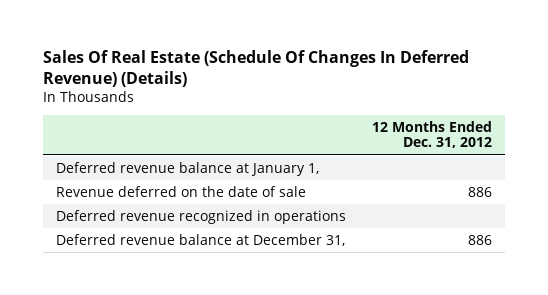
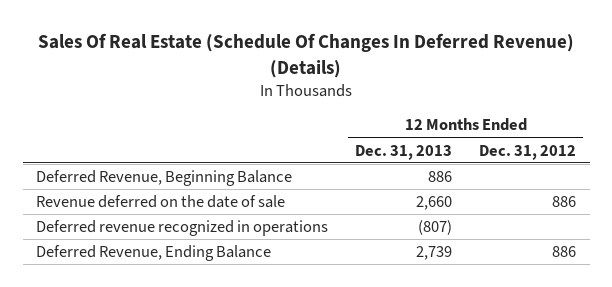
none -> [355,144,453,160] Dec. 31, 2013
[55,161,319,176] Deferred revenue balance at January 1, -> [36,170,293,187] Deferred Revenue, Beginning Balance
[55,233,345,246] Deferred revenue balance at December 31, -> [36,245,272,262] Deferred Revenue, Ending Balance

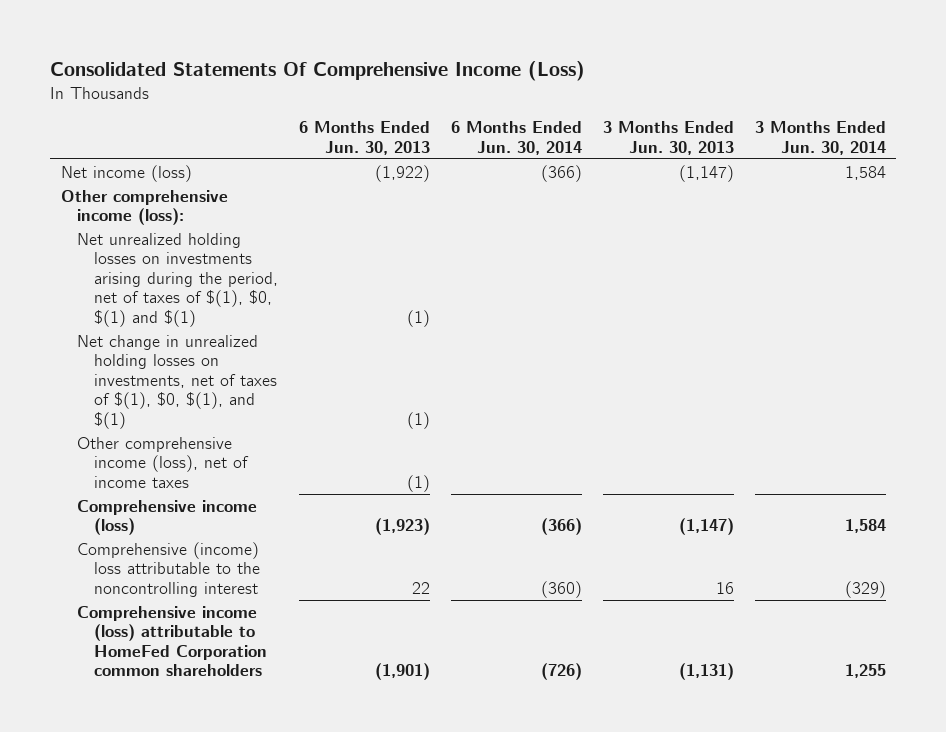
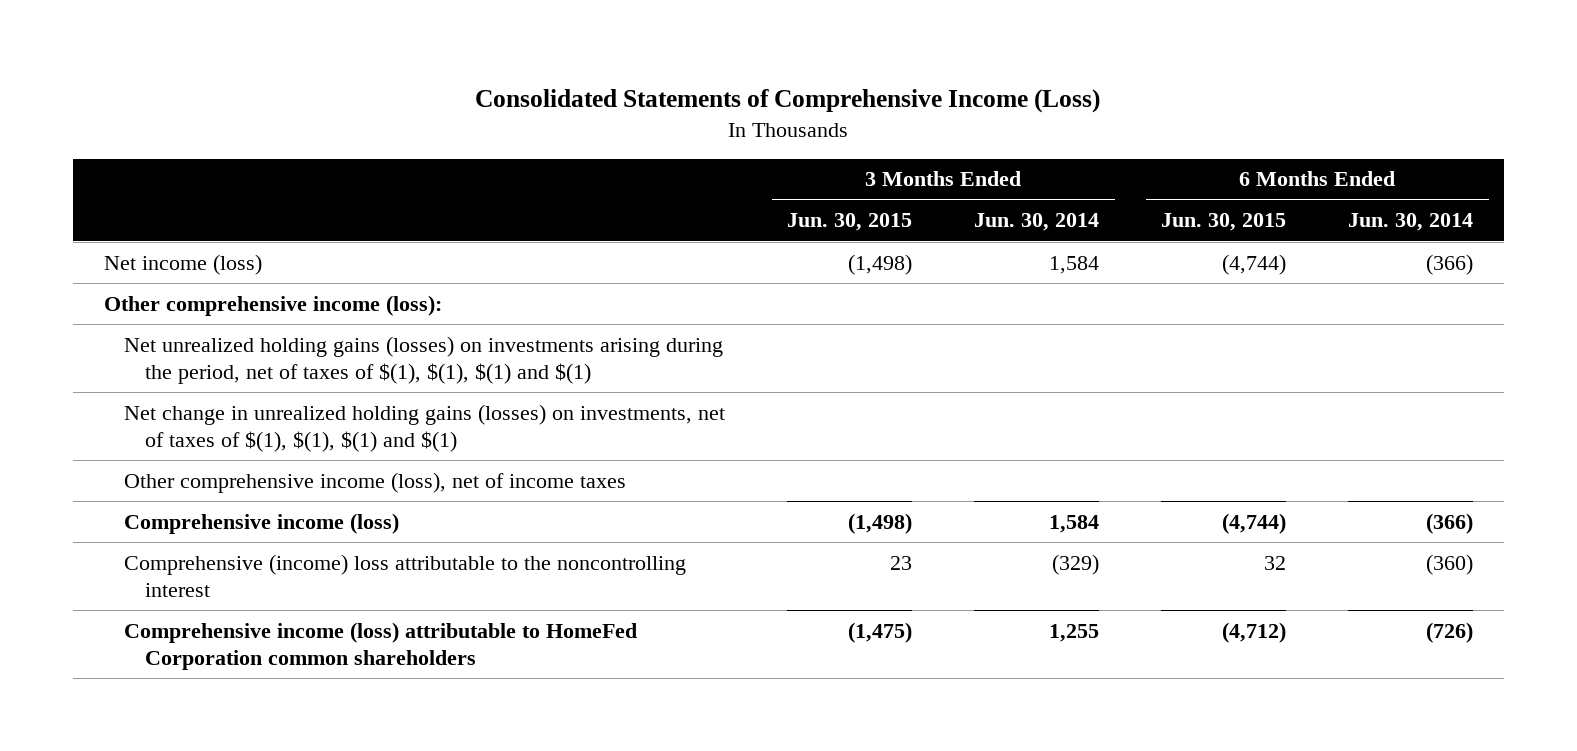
[50,61,586,82] Consolidated Statements Of Comprehensive Income (Loss) -> [475,88,1101,113] Consolidated Statements of Comprehensive Income (Loss)
[298,121,430,155] 6 Months Ended Jun. 30, 2013 -> none
[602,121,734,155] 3 Months Ended Jun. 30, 2013 -> none
none -> [787,213,913,232] Jun. 30, 2015
none -> [1161,213,1287,232] Jun. 30, 2015
[77,232,278,327] Net unrealized holding losses on investments arising during the period, net of taxes of $(1), $0, $(1) and $(1) -> [124,335,724,384] Net unrealized holding gains (losses) on investments arising during the period, net of taxes of $(1), $(1), $(1) and $(1)
[77,334,277,429] Net change in unrealized holding losses on investments, net of taxes of $(1), $0, $(1), and $(1) -> [124,403,726,452] Net change in unrealized holding gains (losses) on investments, net of taxes of $(1), $(1), $(1) and $(1)

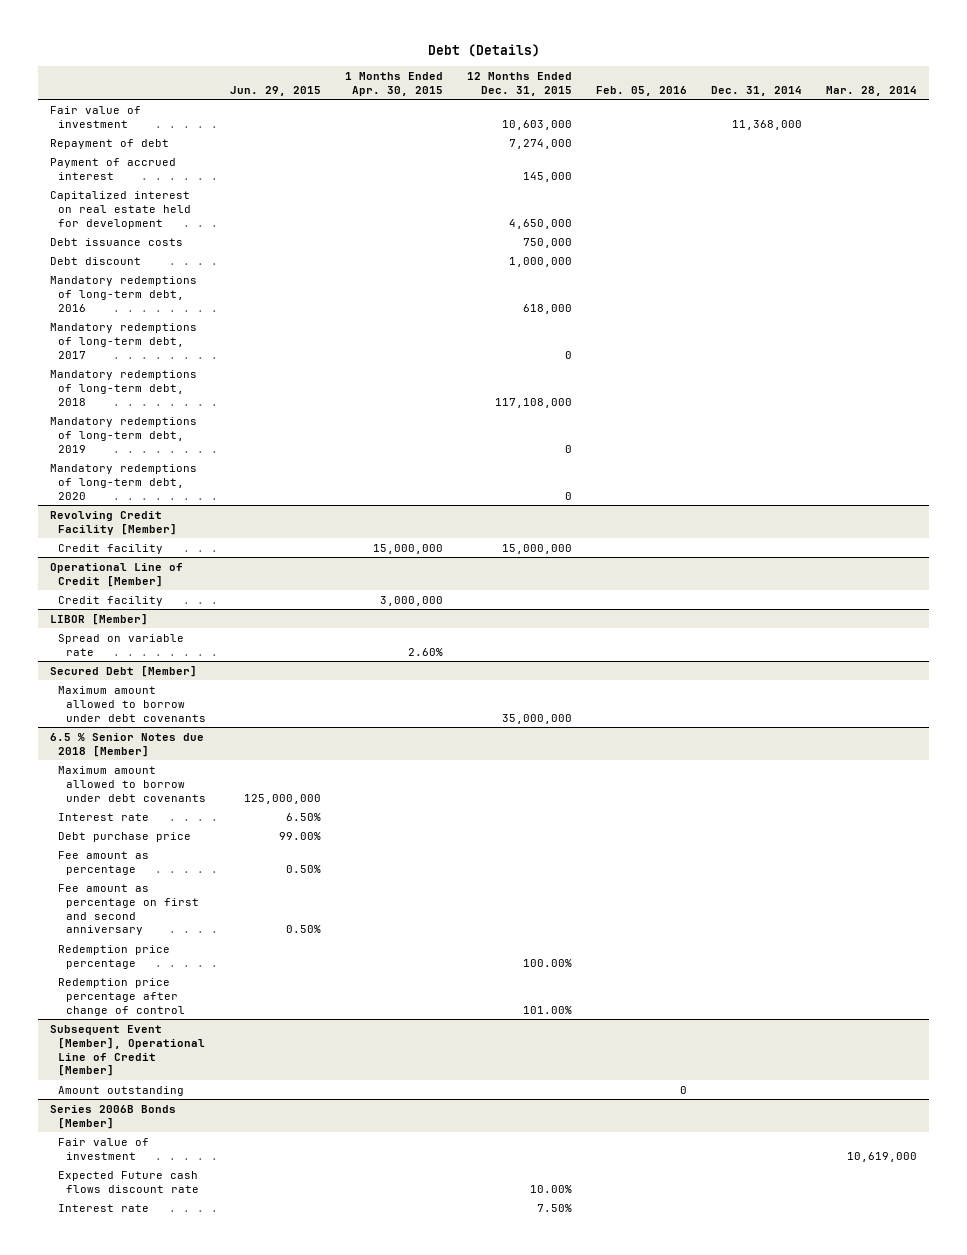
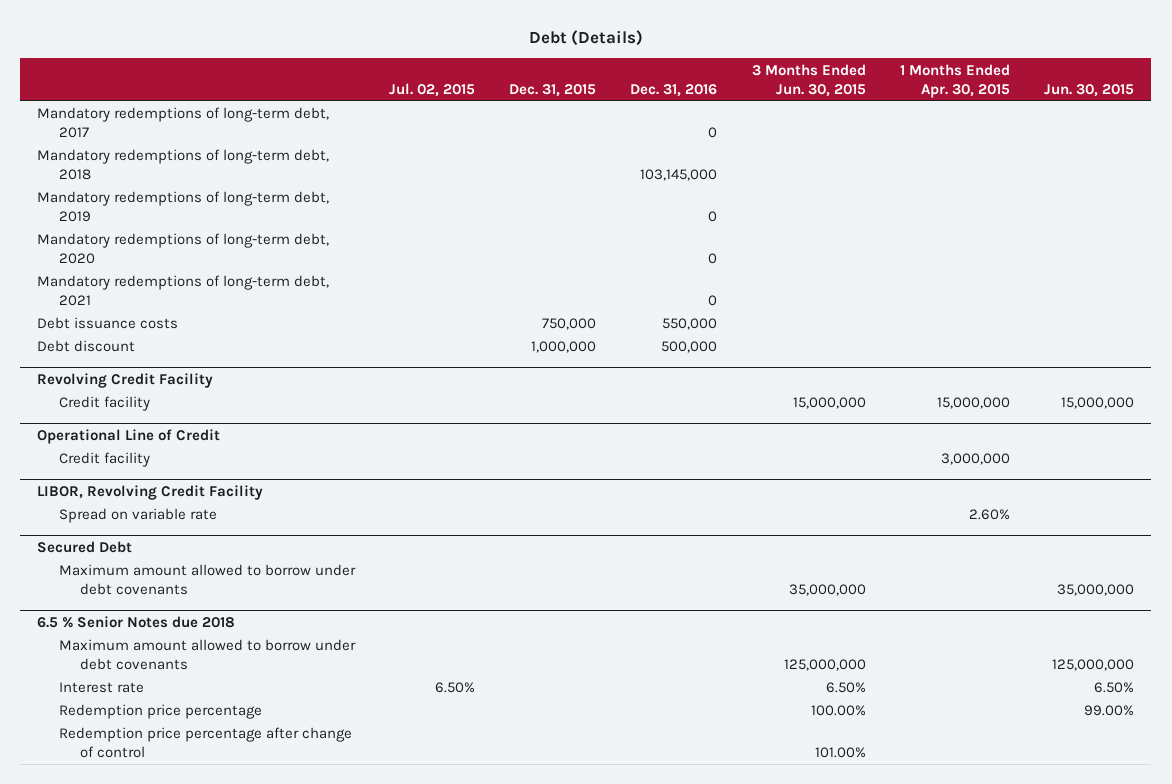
[229,85,321,96] Jun. 29, 2015 -> none
[466,71,572,96] 12 Months Ended Dec. 31, 2015 -> none
[596,85,688,96] Feb. 05, 2016 -> none
[711,85,803,96] Dec. 31, 2014 -> none
[826,85,918,96] Mar. 28, 2014 -> none
none -> [388,82,475,97] Jul. 02, 2015
none -> [509,83,597,97] Dec. 31, 2015
none -> [630,83,718,97] Dec. 31, 2016
none -> [751,63,866,97] 3 Months Ended Jun. 30, 2015
none -> [1044,83,1135,97] Jun. 30, 2015
[49,105,141,128] Fair value of investment -> none
[49,138,169,149] Repayment of debt -> none
[49,157,176,180] Payment of accrued interest -> none
[49,190,191,229] Capitalized interest on real estate held for development -> none
[49,275,197,312] Mandatory redemptions of long-term debt, 2016 -> none
none -> [37,275,330,307] Mandatory redemptions of long-term debt, 2021
[49,237,183,246] Debt issuance costs -> [37,317,179,330] Debt issuance costs
[49,256,141,265] Debt discount -> [37,340,136,353] Debt discount
[49,510,177,535] Revolving Credit Facility [Member] -> [37,372,214,388] Revolving Credit Facility
[49,562,183,587] Operational Line of Credit [Member] -> [37,428,221,444] Operational Line of Credit
[49,613,148,625] LIBOR [Member] -> [37,484,264,500] LIBOR, Revolving Credit Facility
[49,665,197,677] Secured Debt [Member] -> [37,540,133,553] Secured Debt
[49,732,204,757] 6.5 % Senior Notes due 2018 [Member] -> [37,615,236,628] 6.5 % Senior Notes due 2018
[57,831,191,842] Debt purchase price -> none
[57,850,149,875] Fee amount as percentage -> none
[57,883,199,936] Fee amount as percentage on first and second anniversary -> none
[49,1024,205,1077] Subsequent Event [Member], Operational Line of Credit [Member] -> none
[57,1085,184,1096] Amount outstanding -> none
[49,1104,176,1129] Series 2006B Bonds [Member] -> none
[57,1137,149,1160] Fair value of investment -> none
[57,1170,199,1193] Expected Future cash flows discount rate -> none
[57,1203,149,1212] Interest rate -> none

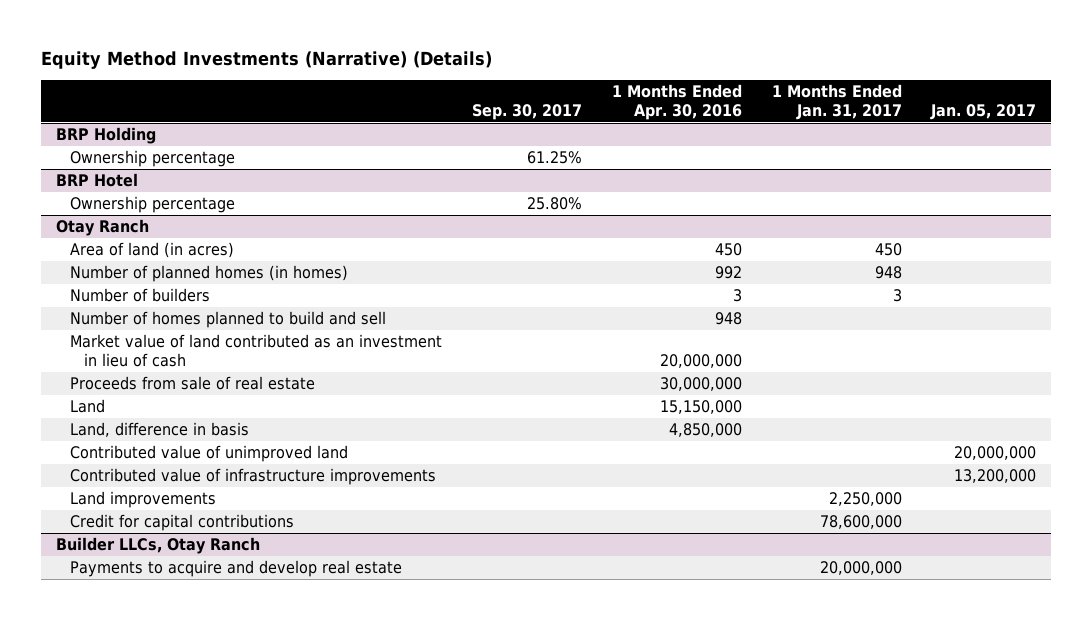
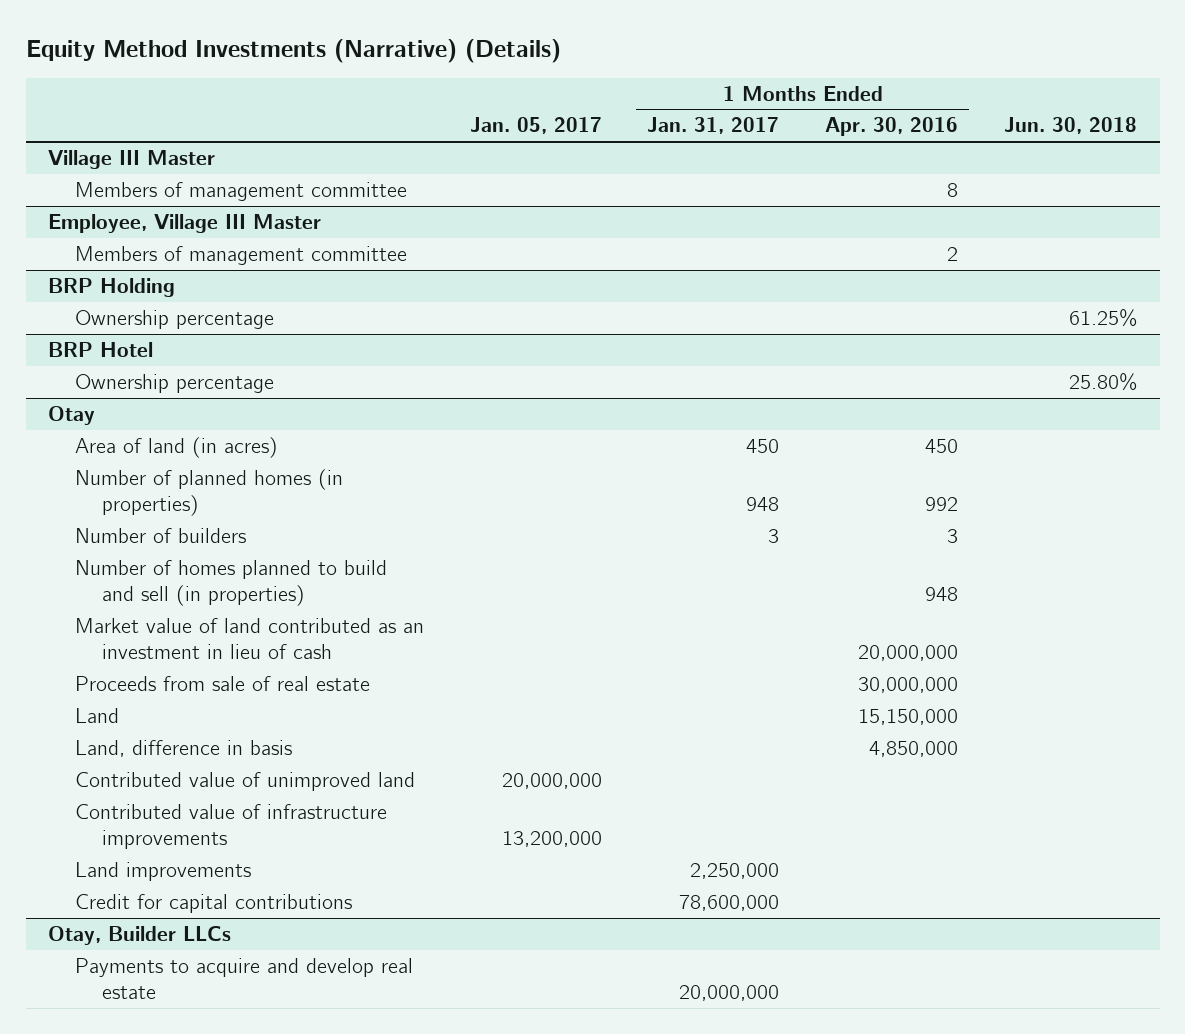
[471,103,582,120] Sep. 30, 2017 -> none
none -> [1003,117,1137,135] Jun. 30, 2018
none -> [48,149,216,169] Village III Master
none -> [75,181,408,201] Members of management committee
none -> [48,213,322,233] Employee, Village III Master
none -> [75,245,408,265] Members of management committee
[55,219,149,237] Otay Ranch -> [48,405,96,425] Otay
[70,265,349,283] Number of planned homes (in homes) -> [75,468,344,517] Number of planned homes (in properties)
[70,311,387,329] Number of homes planned to build and sell -> [75,559,388,607] Number of homes planned to build and sell (in properties)
[55,537,260,555] Builder LLCs, Otay Ranch -> [48,925,232,945] Otay, Builder LLCs

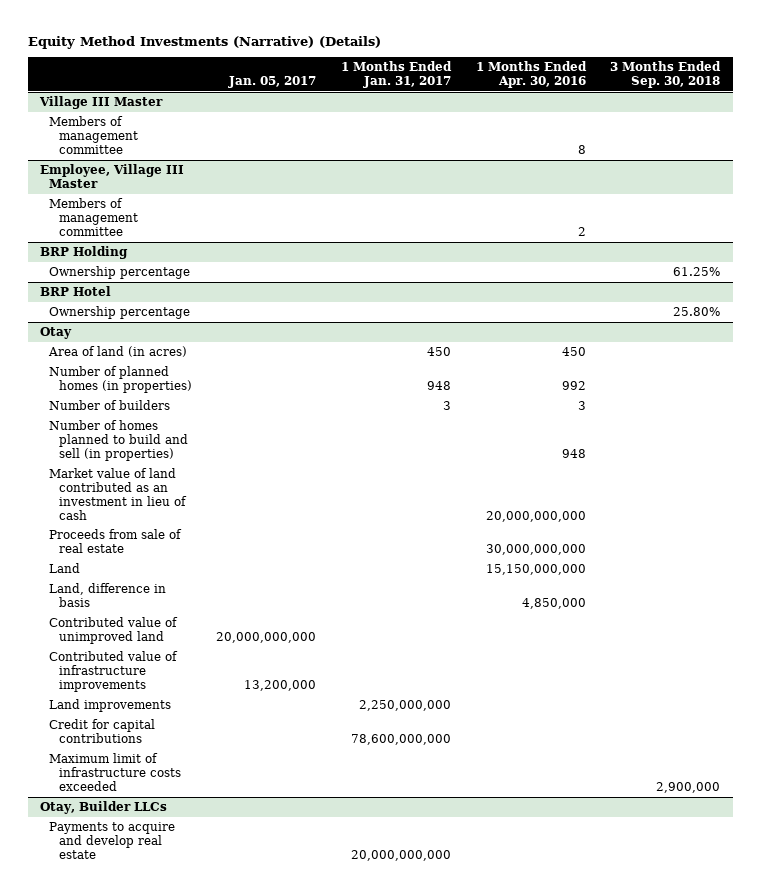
[1003,117,1137,135] Jun. 30, 2018 -> none
none -> [610,61,722,89] 3 Months Ended Sep. 30, 2018
[858,645,959,662] 20,000,000 -> [485,510,586,522] 20,000,000,000
[858,676,959,693] 30,000,000 -> [485,544,586,556] 30,000,000,000
[858,708,959,725] 15,150,000 -> [485,564,586,576] 15,150,000,000
[501,772,602,789] 20,000,000 -> [216,632,317,644] 20,000,000,000
[690,862,780,879] 2,250,000 -> [359,700,452,712] 2,250,000,000
[679,894,780,911] 78,600,000 -> [351,734,452,746] 78,600,000,000
none -> [49,753,181,791] Maximum limit of infrastructure costs exceeded
[679,985,780,1002] 20,000,000 -> [351,849,452,861] 20,000,000,000

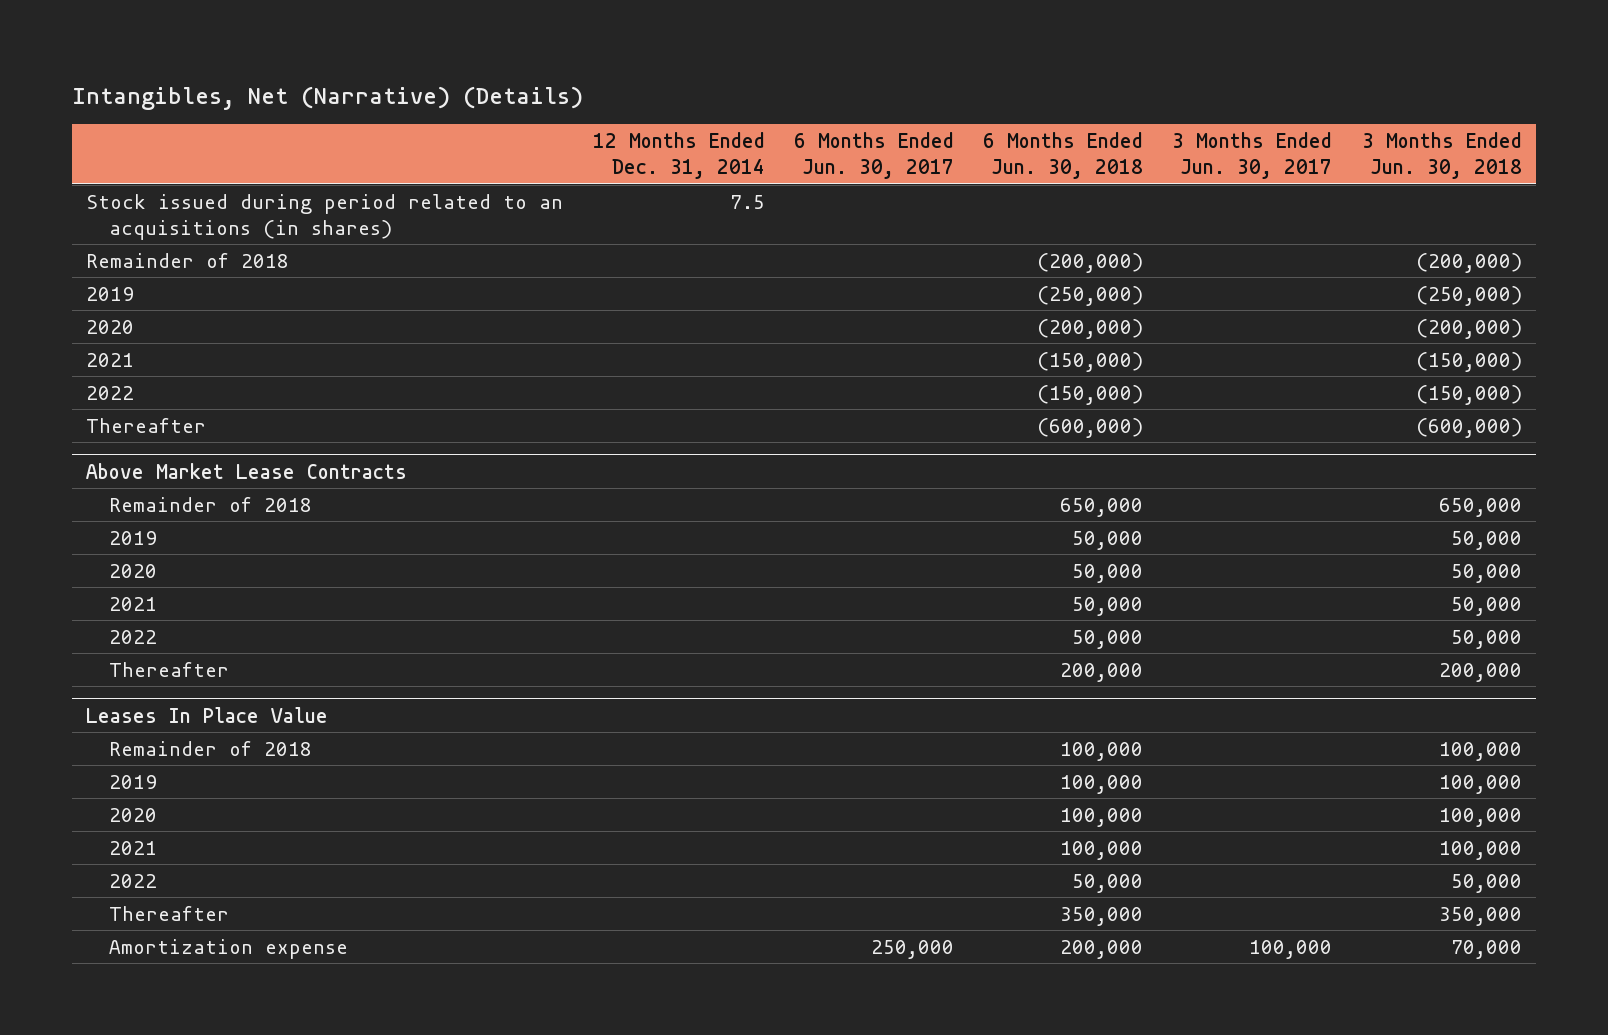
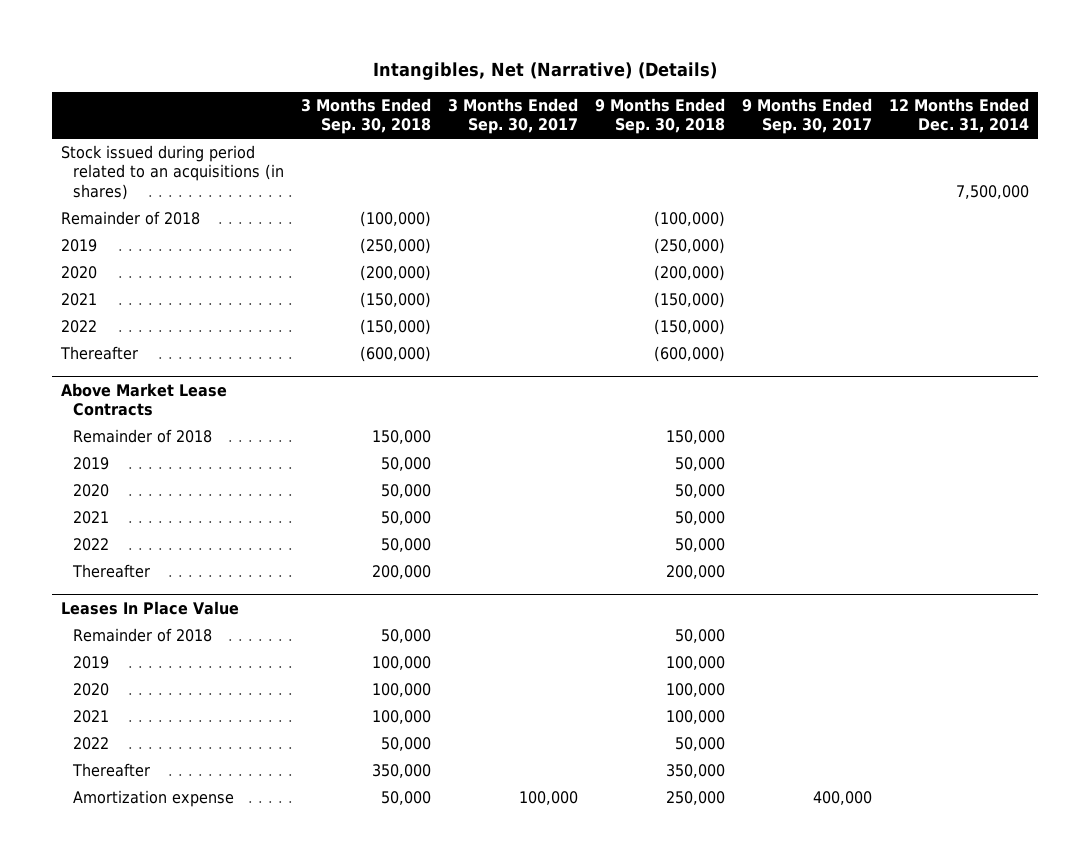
[793,132,954,179] 6 Months Ended Jun. 30, 2017 -> none
[983,132,1144,179] 6 Months Ended Jun. 30, 2018 -> none
[1172,132,1333,179] 3 Months Ended Jun. 30, 2017 -> none
[1361,132,1522,179] 3 Months Ended Jun. 30, 2018 -> none
none -> [301,97,432,135] 3 Months Ended Sep. 30, 2018
none -> [448,97,579,135] 3 Months Ended Sep. 30, 2017
none -> [595,97,726,135] 9 Months Ended Sep. 30, 2018
none -> [742,97,873,135] 9 Months Ended Sep. 30, 2017
[729,194,765,209] 7.5 -> [956,184,1030,199] 7,500,000

